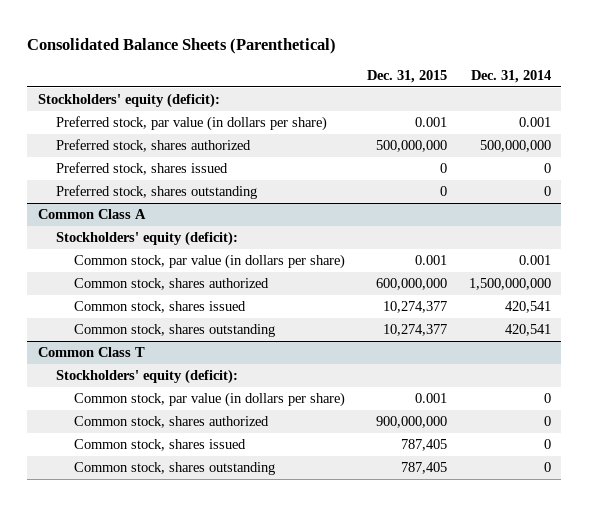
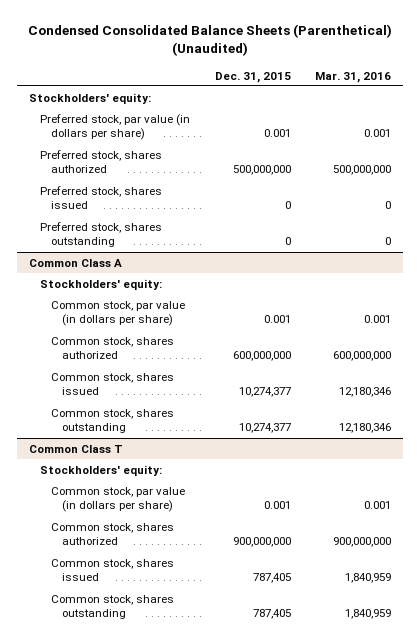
[27,37,337,54] Consolidated Balance Sheets (Parenthetical) -> [28,24,393,57] Condensed Consolidated Balance Sheets (Parenthetical) (Unaudited)
[470,70,551,84] Dec. 31, 2014 -> none
none -> [315,71,392,83] Mar. 31, 2016
[38,93,221,109] Stockholders' equity (deficit): -> [29,92,152,104] Stockholders' equity:
[56,231,239,247] Stockholders' equity (deficit): -> [40,278,163,290] Stockholders' equity:
[56,369,239,385] Stockholders' equity (deficit): -> [40,464,163,476] Stockholders' equity:

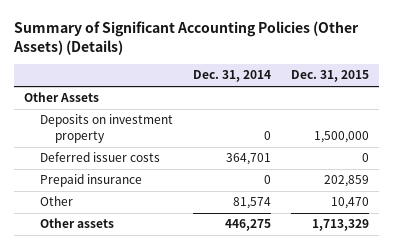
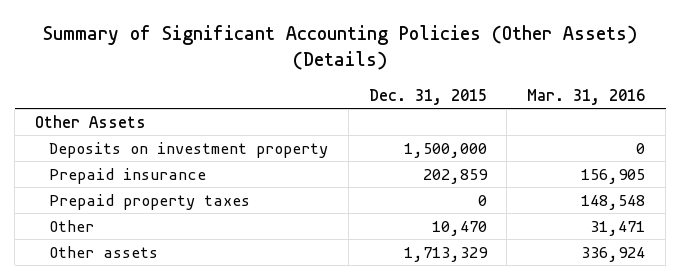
[193,70,272,83] Dec. 31, 2014 -> none
none -> [527,89,646,106] Mar. 31, 2016
[39,152,160,163] Deferred issuer costs -> none
none -> [48,193,250,210] Prepaid property taxes

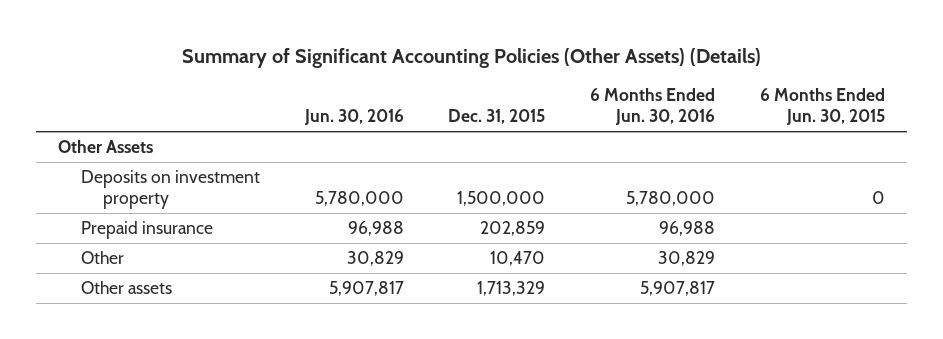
[527,89,646,106] Mar. 31, 2016 -> none
none -> [303,109,404,126] Jun. 30, 2016
none -> [590,88,716,126] 6 Months Ended Jun. 30, 2016
none -> [760,88,886,126] 6 Months Ended Jun. 30, 2015
[48,193,250,210] Prepaid property taxes -> none

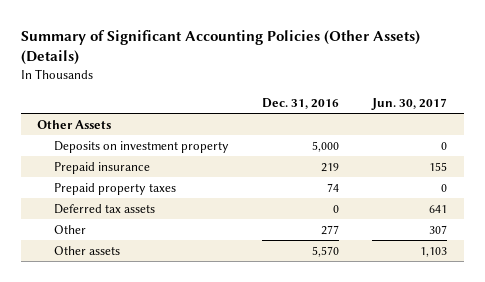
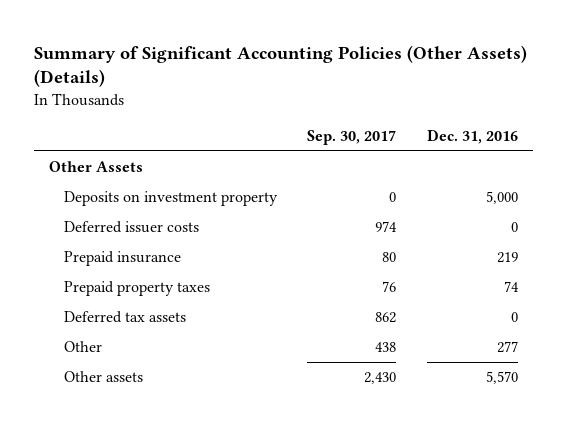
[371,97,448,110] Jun. 30, 2017 -> none
none -> [307,130,397,146] Sep. 30, 2017
none -> [63,221,199,234] Deferred issuer costs

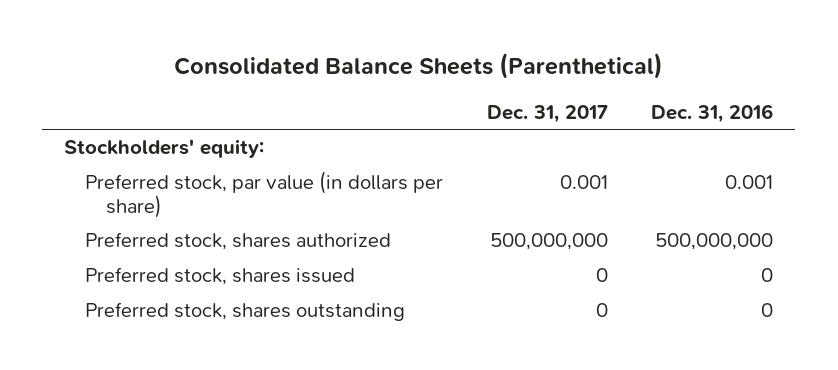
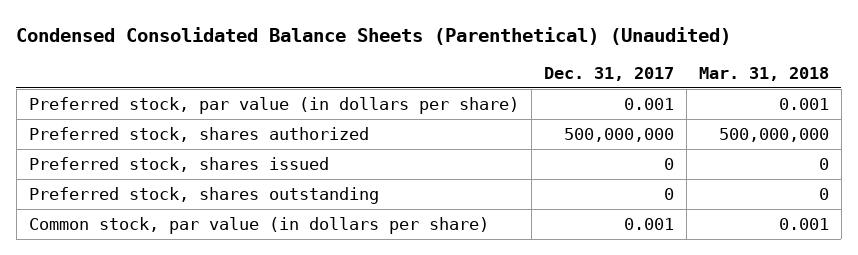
[173,53,663,80] Consolidated Balance Sheets (Parenthetical) -> [16,26,732,45] Condensed Consolidated Balance Sheets (Parenthetical) (Unaudited)
[651,103,774,123] Dec. 31, 2016 -> none
none -> [698,66,829,81] Mar. 31, 2018
[64,139,265,159] Stockholders' equity: -> none
none -> [28,216,489,234] Common stock, par value (in dollars per share)

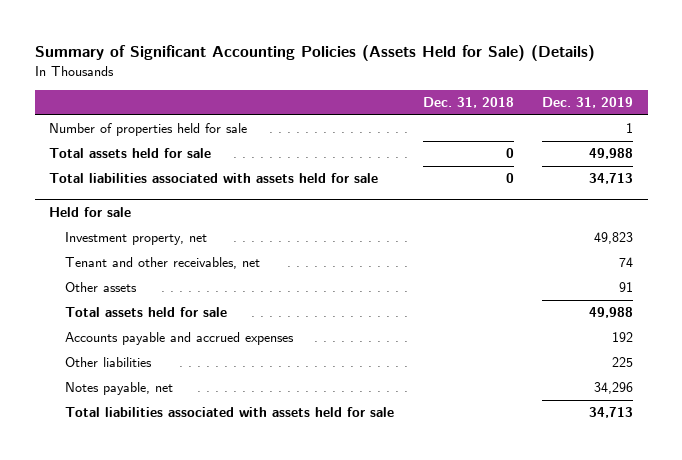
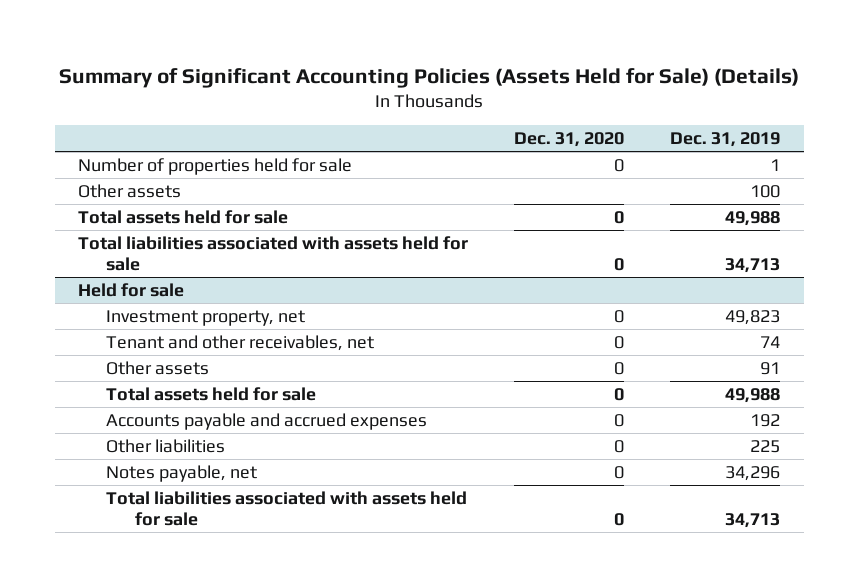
[422,97,514,109] Dec. 31, 2018 -> none
none -> [514,132,625,148] Dec. 31, 2020
none -> [77,183,181,198] Other assets

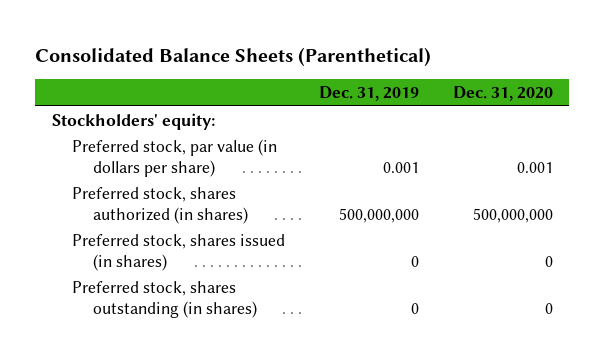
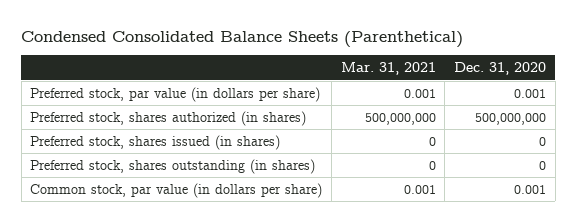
[35,47,432,68] Consolidated Balance Sheets (Parenthetical) -> [21,30,464,48] Condensed Consolidated Balance Sheets (Parenthetical)
[318,86,419,102] Dec. 31, 2019 -> none
none -> [340,61,436,75] Mar. 31, 2021
[51,112,215,130] Stockholders' equity: -> none
none -> [30,182,323,198] Common stock, par value (in dollars per share)

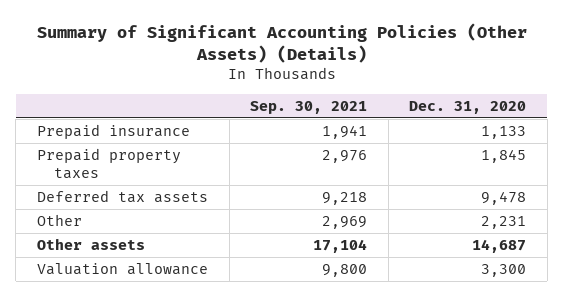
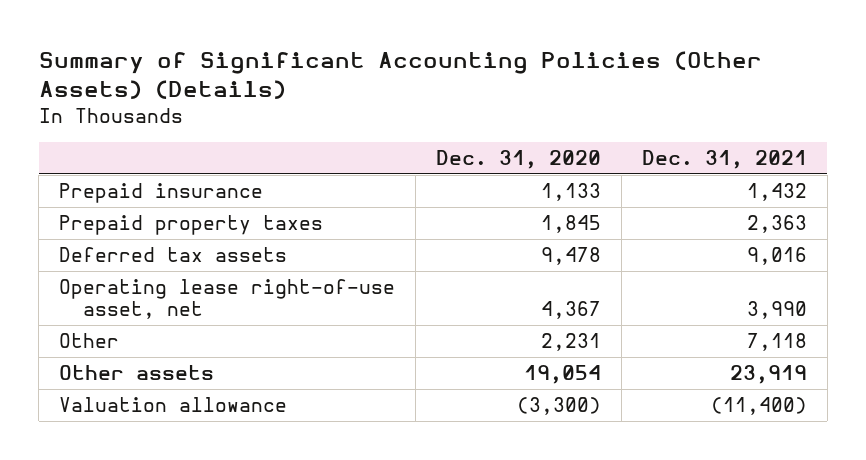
[250,100,368,114] Sep. 30, 2021 -> none
none -> [641,149,807,169] Dec. 31, 2021
none -> [59,279,396,320] Operating lease right-of-use asset, net
[472,239,527,254] 14,687 -> [523,365,601,385] 19,054
[481,264,527,278] 3,300 -> [516,397,601,416] (3,300)

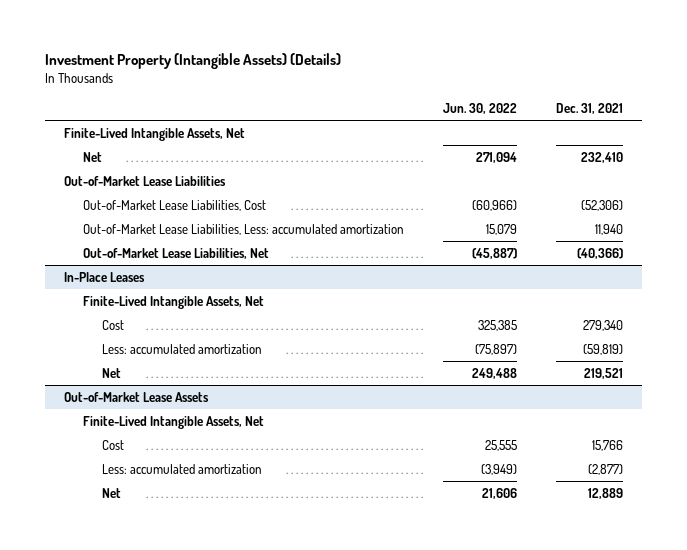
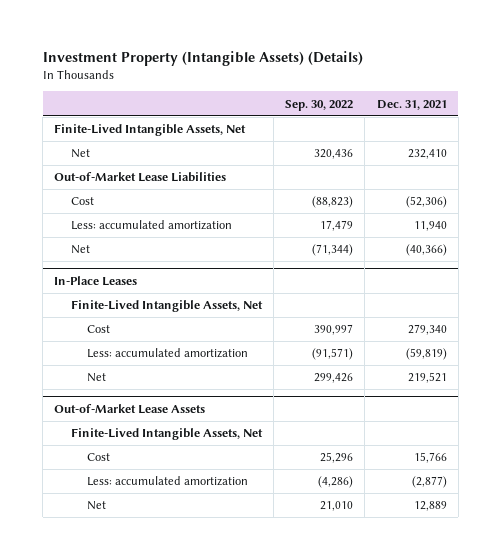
[442,102,517,114] Jun. 30, 2022 -> none
none -> [285,99,354,111] Sep. 30, 2022
[82,199,266,211] Out-of-Market Lease Liabilities, Cost -> [70,197,94,206] Cost
[82,223,404,235] Out-of-Market Lease Liabilities, Less: accumulated amortization -> [70,220,232,231] Less: accumulated amortization
[82,247,269,259] Out-of-Market Lease Liabilities, Net -> [70,245,90,255] Net

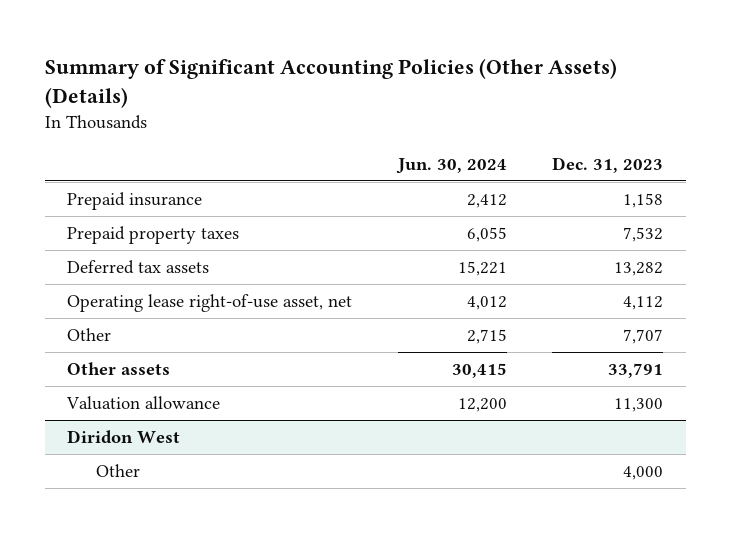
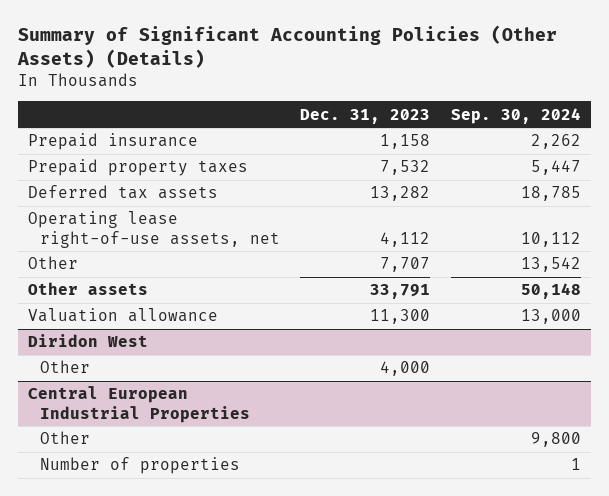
[395,157,507,174] Jun. 30, 2024 -> none
none -> [451,107,582,124] Sep. 30, 2024
[67,294,353,313] Operating lease right-of-use asset, net -> [28,211,280,248] Operating lease right-of-use assets, net
none -> [28,386,250,423] Central European Industrial Properties
none -> [39,431,90,445] Other
none -> [39,457,240,475] Number of properties

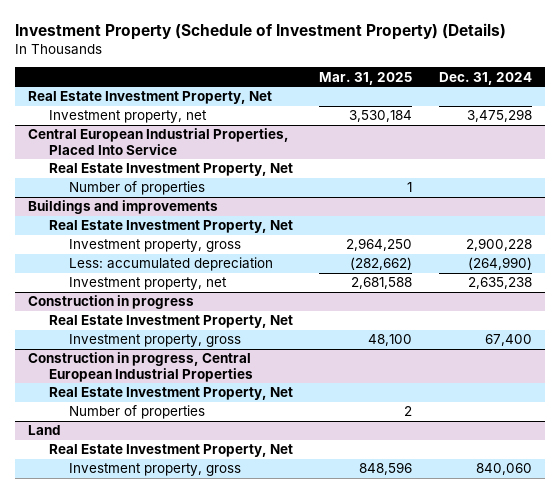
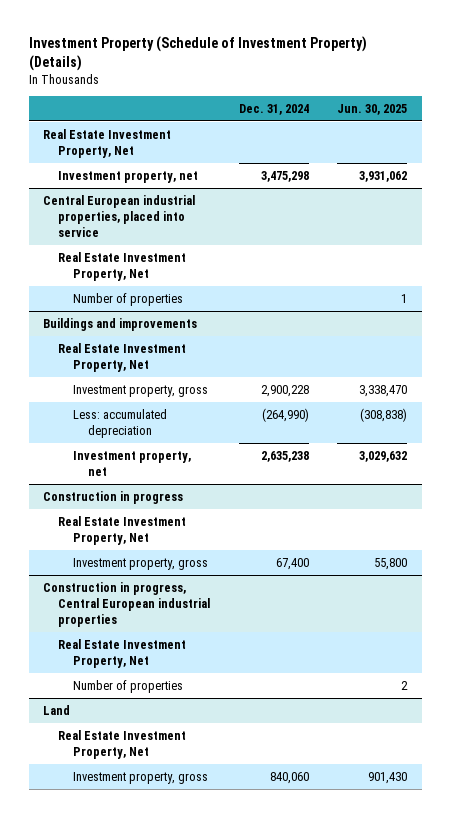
[319,71,413,85] Mar. 31, 2025 -> none
none -> [337,104,408,116] Jun. 30, 2025
[28,128,290,155] Central European Industrial Properties, Placed Into Service -> [43,194,196,237] Central European industrial properties, placed into service
[28,352,253,382] Construction in progress, Central European Industrial Properties -> [43,581,211,627] Construction in progress, Central European industrial properties

